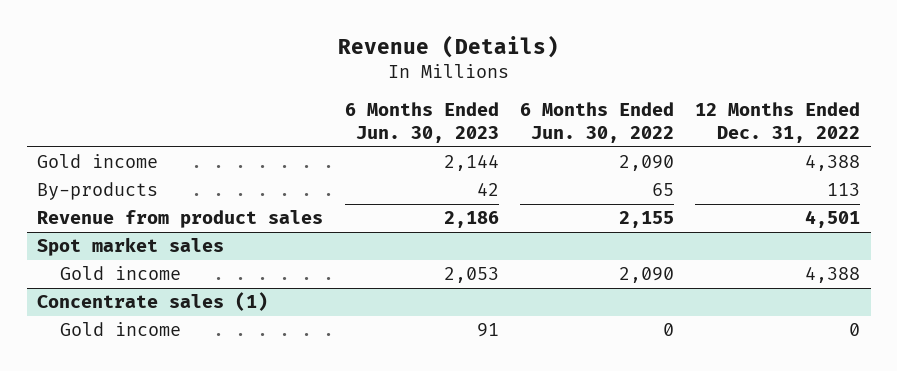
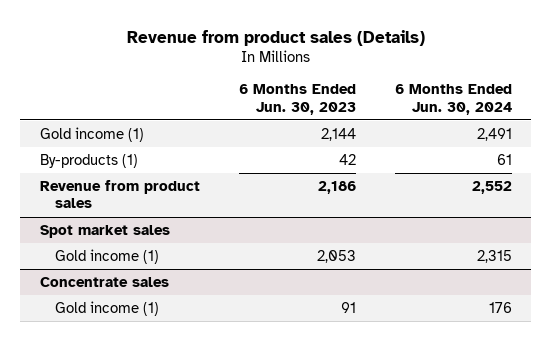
[337,35,559,59] Revenue (Details) -> [126,29,425,46] Revenue from product sales (Details)
[519,102,674,143] 6 Months Ended Jun. 30, 2022 -> none
[694,102,860,143] 12 Months Ended Dec. 31, 2022 -> none
none -> [394,84,512,115] 6 Months Ended Jun. 30, 2024
[37,154,159,169] Gold income -> [39,126,144,142] Gold income (1)
[37,182,159,201] By-products -> [39,153,138,168] By-products (1)
[60,266,182,281] Gold income -> [54,248,159,264] Gold income (1)
[37,292,269,312] Concentrate sales (1) -> [39,276,169,287] Concentrate sales
[60,322,182,337] Gold income -> [54,300,159,316] Gold income (1)

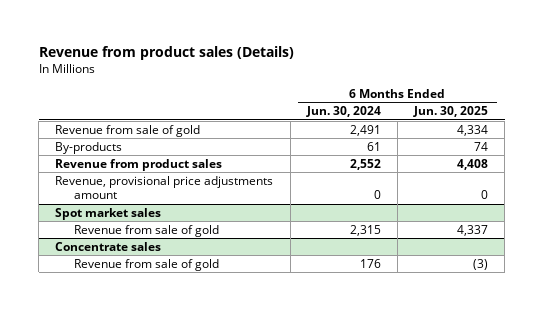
[238,84,356,115] 6 Months Ended Jun. 30, 2023 -> none
none -> [413,106,489,118] Jun. 30, 2025
[39,126,144,142] Gold income (1) -> [55,124,201,137] Revenue from sale of gold
[39,153,138,168] By-products (1) -> [55,141,123,154] By-products
none -> [55,175,274,200] Revenue, provisional price adjustments amount
[54,248,159,264] Gold income (1) -> [73,224,219,237] Revenue from sale of gold
[54,300,159,316] Gold income (1) -> [73,258,219,271] Revenue from sale of gold

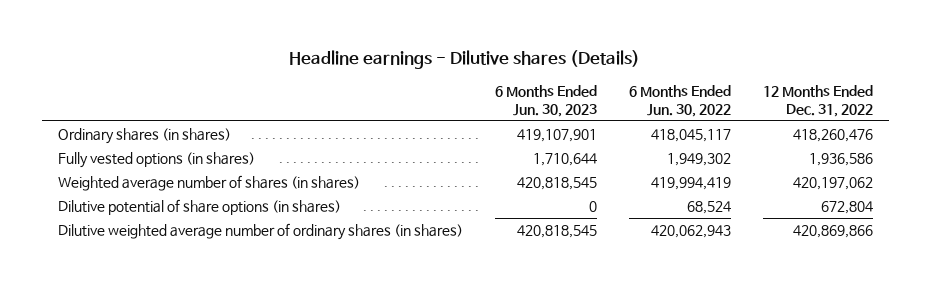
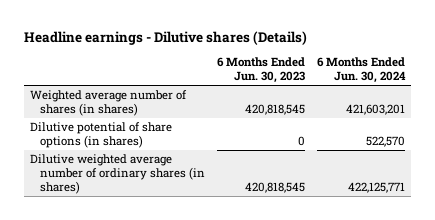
[628,84,731,117] 6 Months Ended Jun. 30, 2022 -> none
[762,84,873,117] 12 Months Ended Dec. 31, 2022 -> none
none -> [316,57,406,84] 6 Months Ended Jun. 30, 2024
[58,128,232,145] Ordinary shares (in shares) -> none
[58,152,256,169] Fully vested options (in shares) -> none

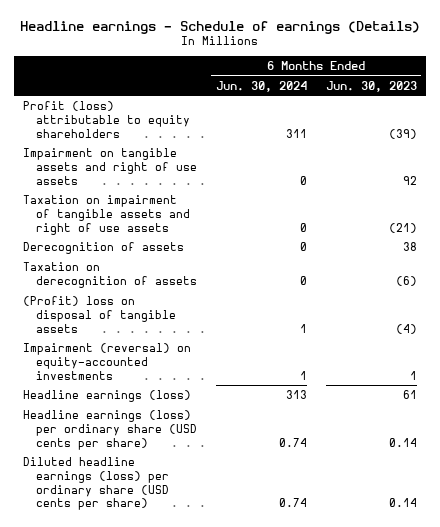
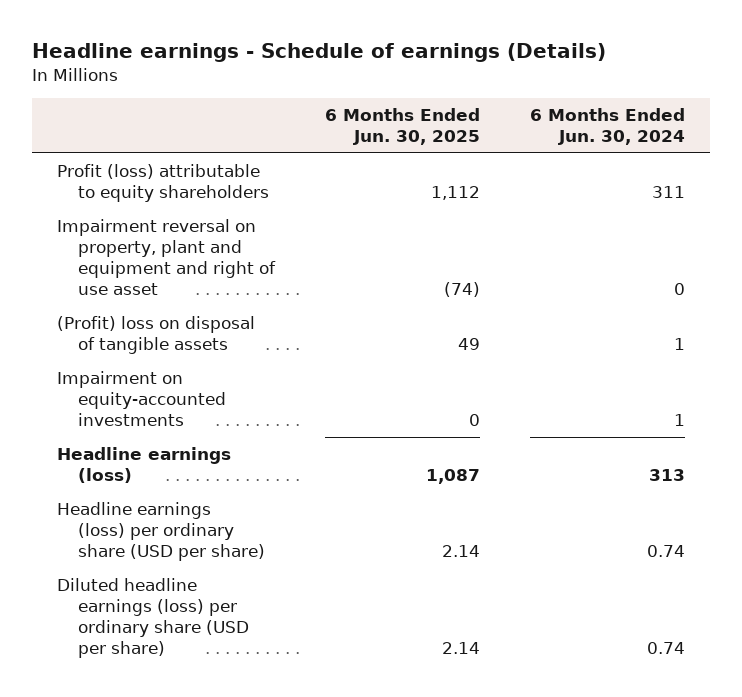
[325,80,417,92] Jun. 30, 2023 -> none
none -> [325,108,481,146] 6 Months Ended Jun. 30, 2025
[23,194,191,235] Taxation on impairment of tangible assets and right of use assets -> none
[23,241,185,254] Derecognition of assets -> none
[23,261,198,288] Taxation on derecognition of assets -> none
[23,147,198,185] Impairment on tangible assets and right of use assets -> [56,219,277,295] Impairment reversal on property, plant and equipment and right of use asset
[23,342,192,380] Impairment (reversal) on equity-accounted investments -> [56,371,227,426] Impairment on equity-accounted investments
[23,409,198,450] Headline earnings (loss) per ordinary share (USD cents per share) -> [56,502,266,561] Headline earnings (loss) per ordinary share (USD per share)
[23,456,170,511] Diluted headline earnings (loss) per ordinary share (USD cents per share) -> [56,578,250,658] Diluted headline earnings (loss) per ordinary share (USD per share)

